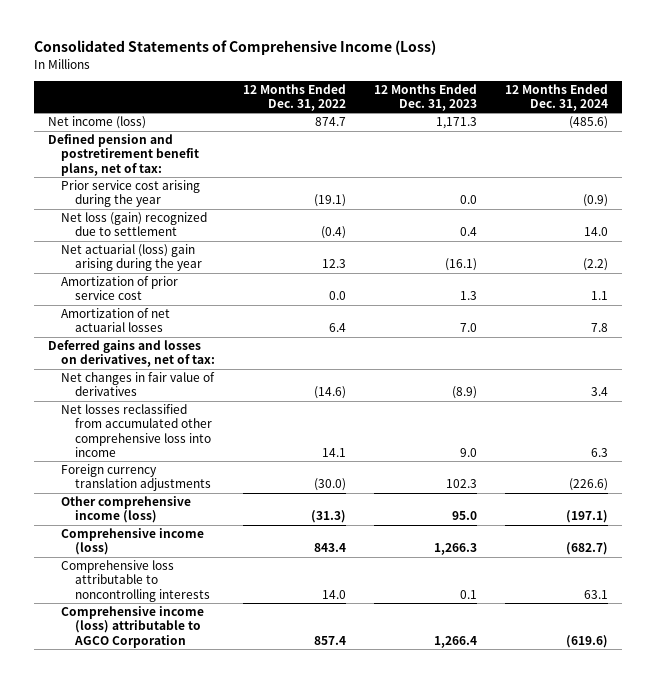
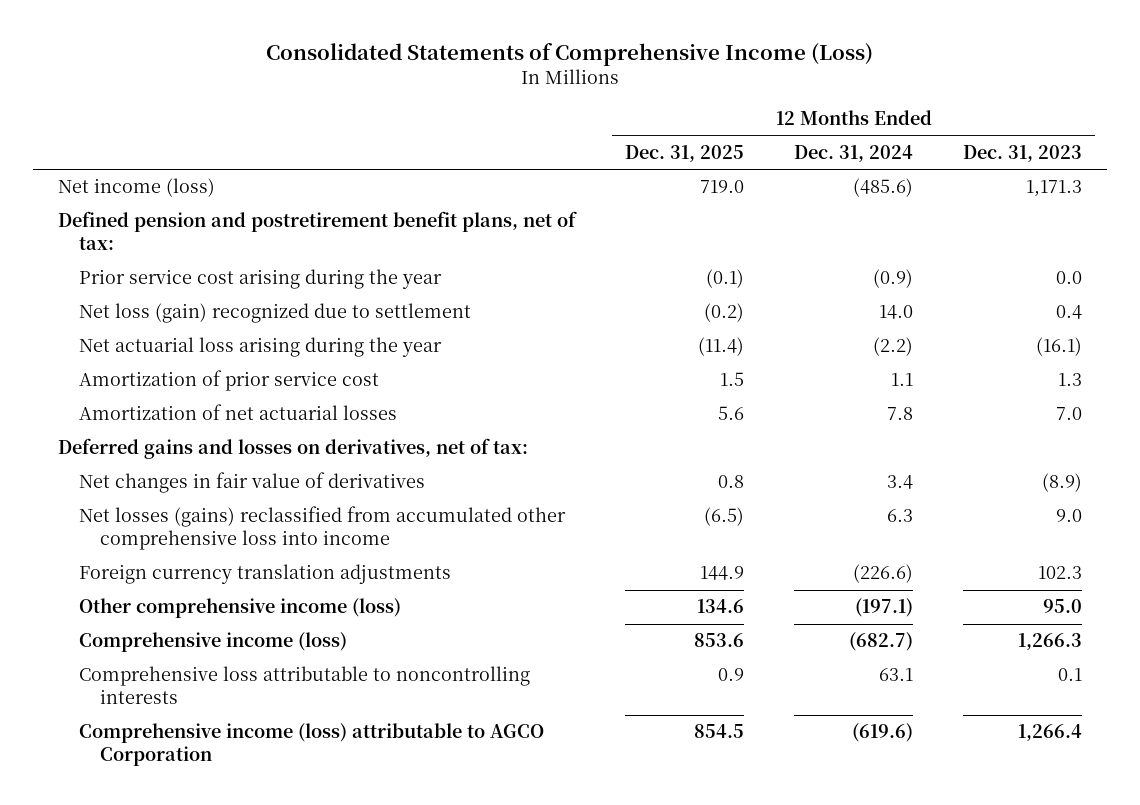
[243,83,347,112] 12 Months Ended Dec. 31, 2022 -> none
none -> [624,145,744,163] Dec. 31, 2025
[61,244,202,272] Net actuarial (loss) gain arising during the year -> [79,337,443,358] Net actuarial loss arising during the year
[61,404,212,457] Net losses reclassified from accumulated other comprehensive loss into income -> [79,506,567,551] Net losses (gains) reclassified from accumulated other comprehensive loss into income

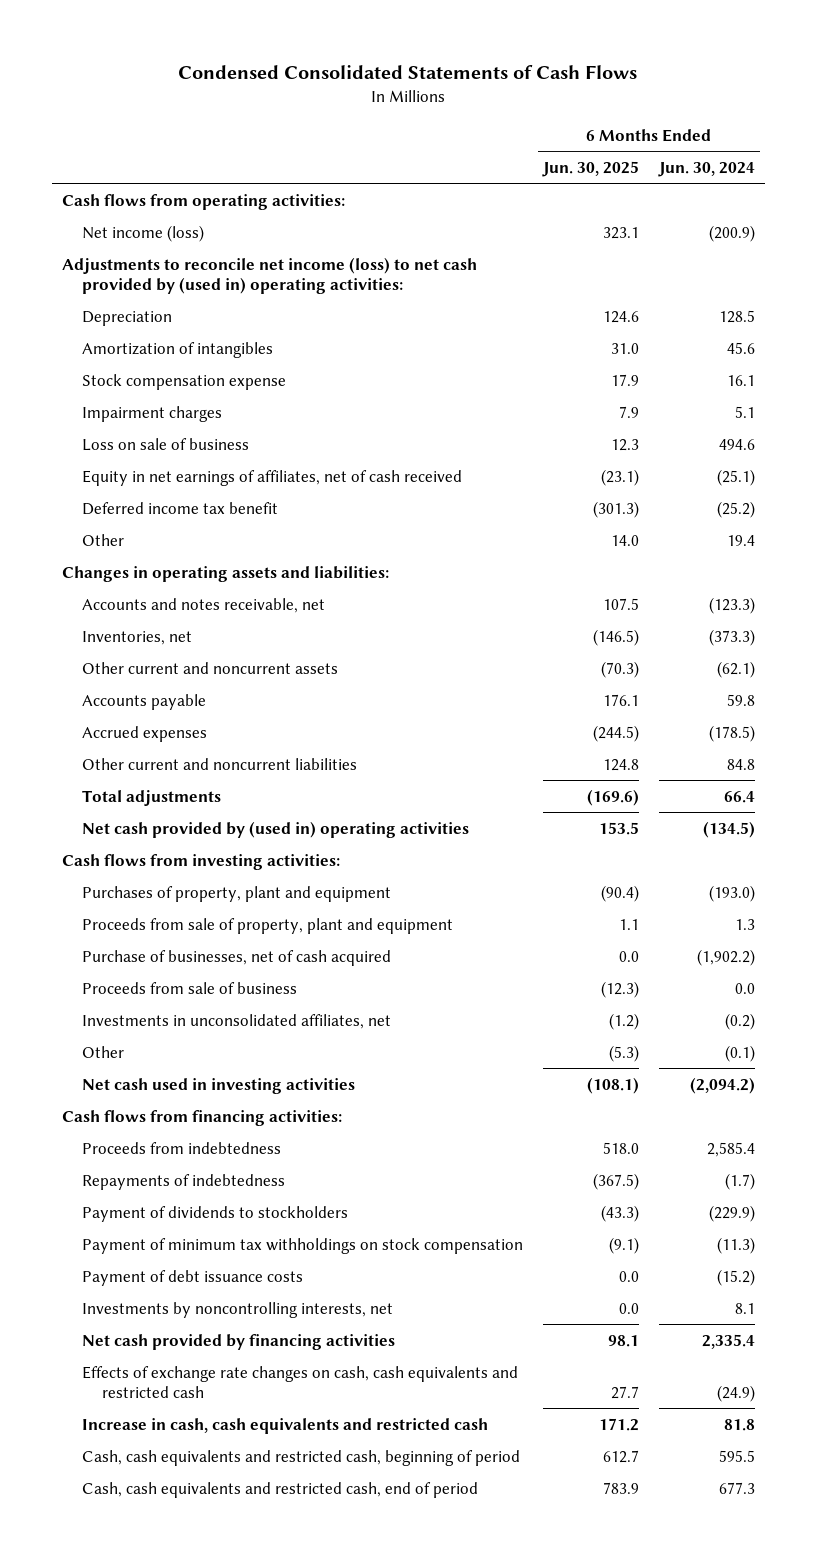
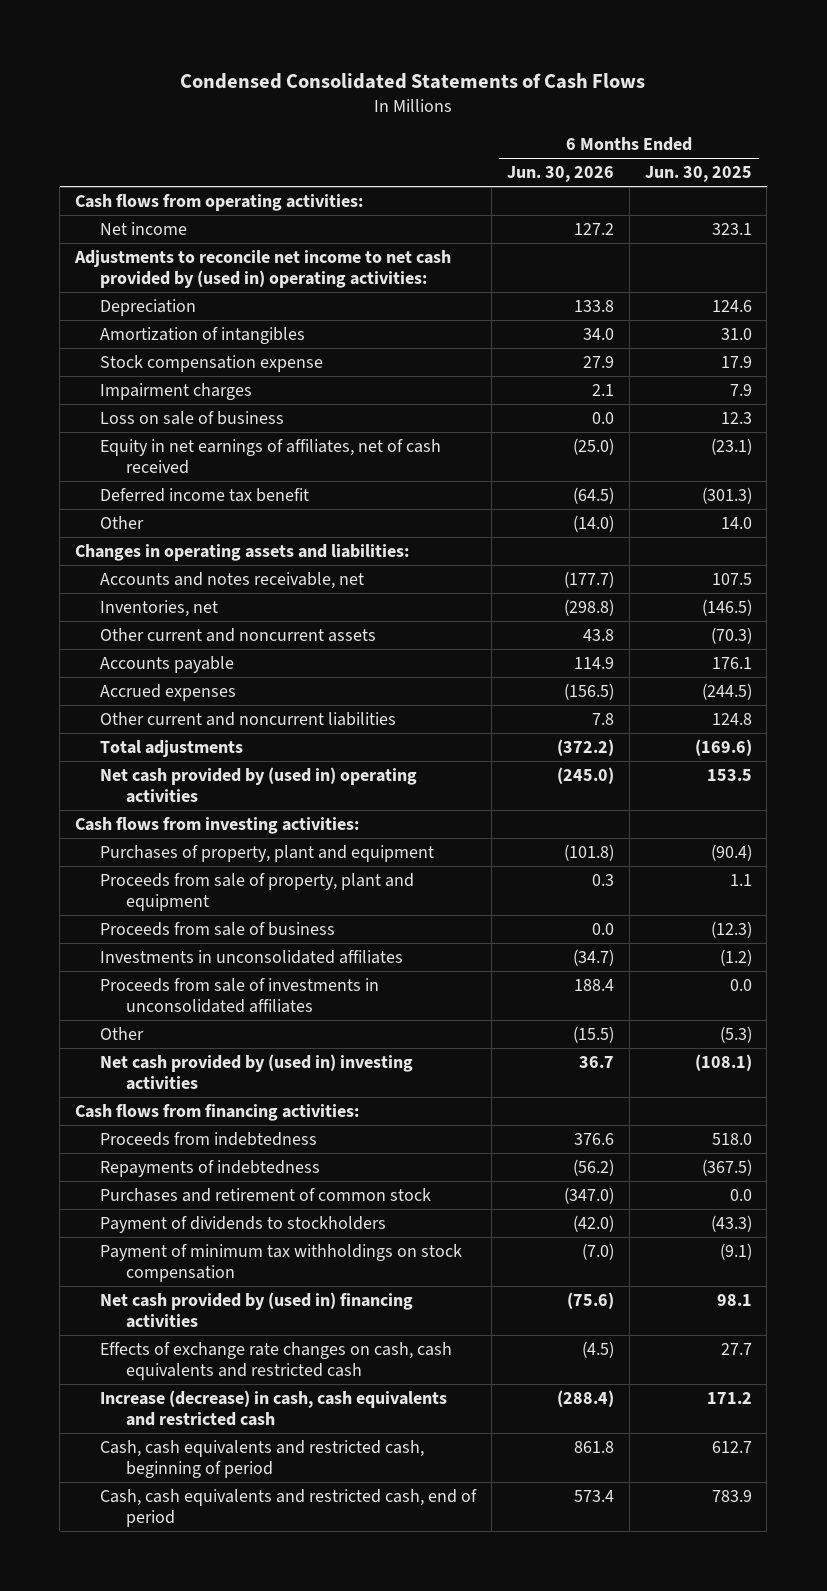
[658,161,756,177] Jun. 30, 2024 -> none
none -> [506,166,614,183] Jun. 30, 2026
[81,224,204,242] Net income (loss) -> [100,222,188,236] Net income
[61,256,477,294] Adjustments to reconcile net income (loss) to net cash provided by (used in) operating activities: -> [73,250,451,288] Adjustments to reconcile net income to net cash provided by (used in) operating activities:
[81,949,391,966] Purchase of businesses, net of cash acquired -> none
[81,1013,391,1029] Investments in unconsolidated affiliates, net -> [100,950,404,965] Investments in unconsolidated affiliates
none -> [100,978,380,1013] Proceeds from sale of investments in unconsolidated affiliates
[81,1077,355,1094] Net cash used in investing activities -> [100,1054,414,1090] Net cash provided by (used in) investing activities
none -> [100,1188,432,1203] Purchases and retirement of common stock
[81,1269,303,1286] Payment of debt issuance costs -> none
[81,1301,393,1318] Investments by noncontrolling interests, net -> none
[81,1333,395,1350] Net cash provided by financing activities -> [100,1292,414,1328] Net cash provided by (used in) financing activities
[81,1417,488,1434] Increase in cash, cash equivalents and restricted cash -> [100,1390,448,1426] Increase (decrease) in cash, cash equivalents and restricted cash

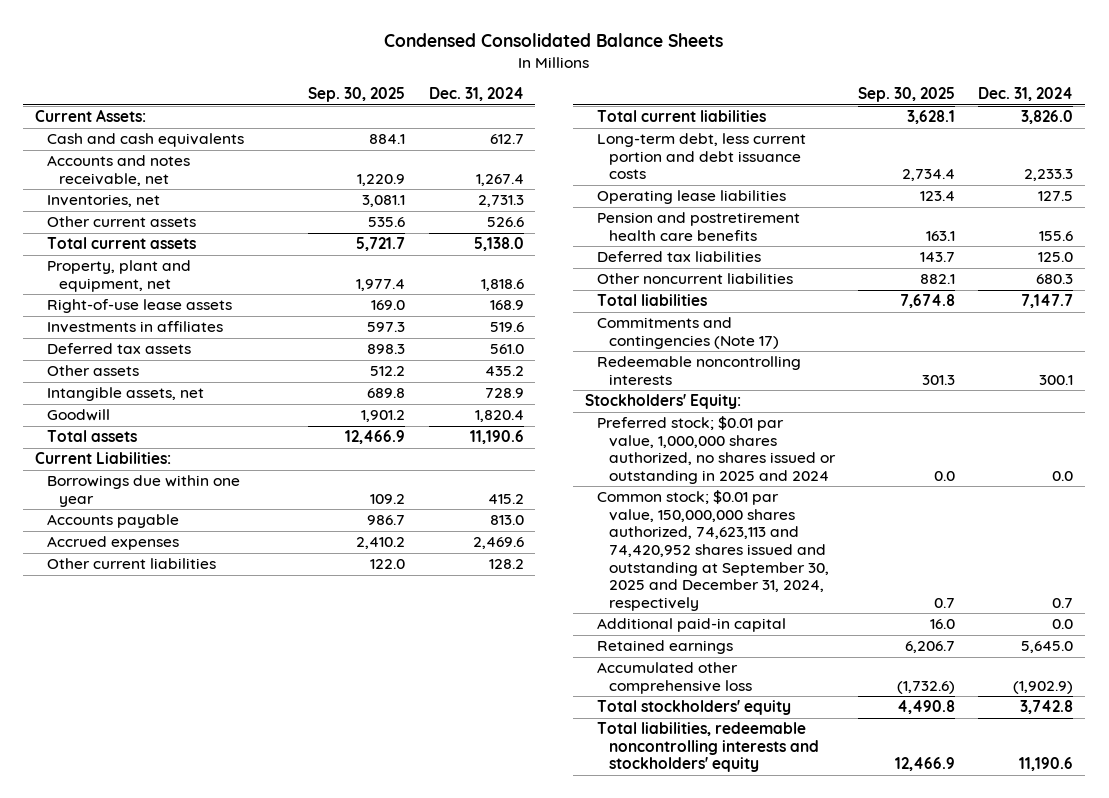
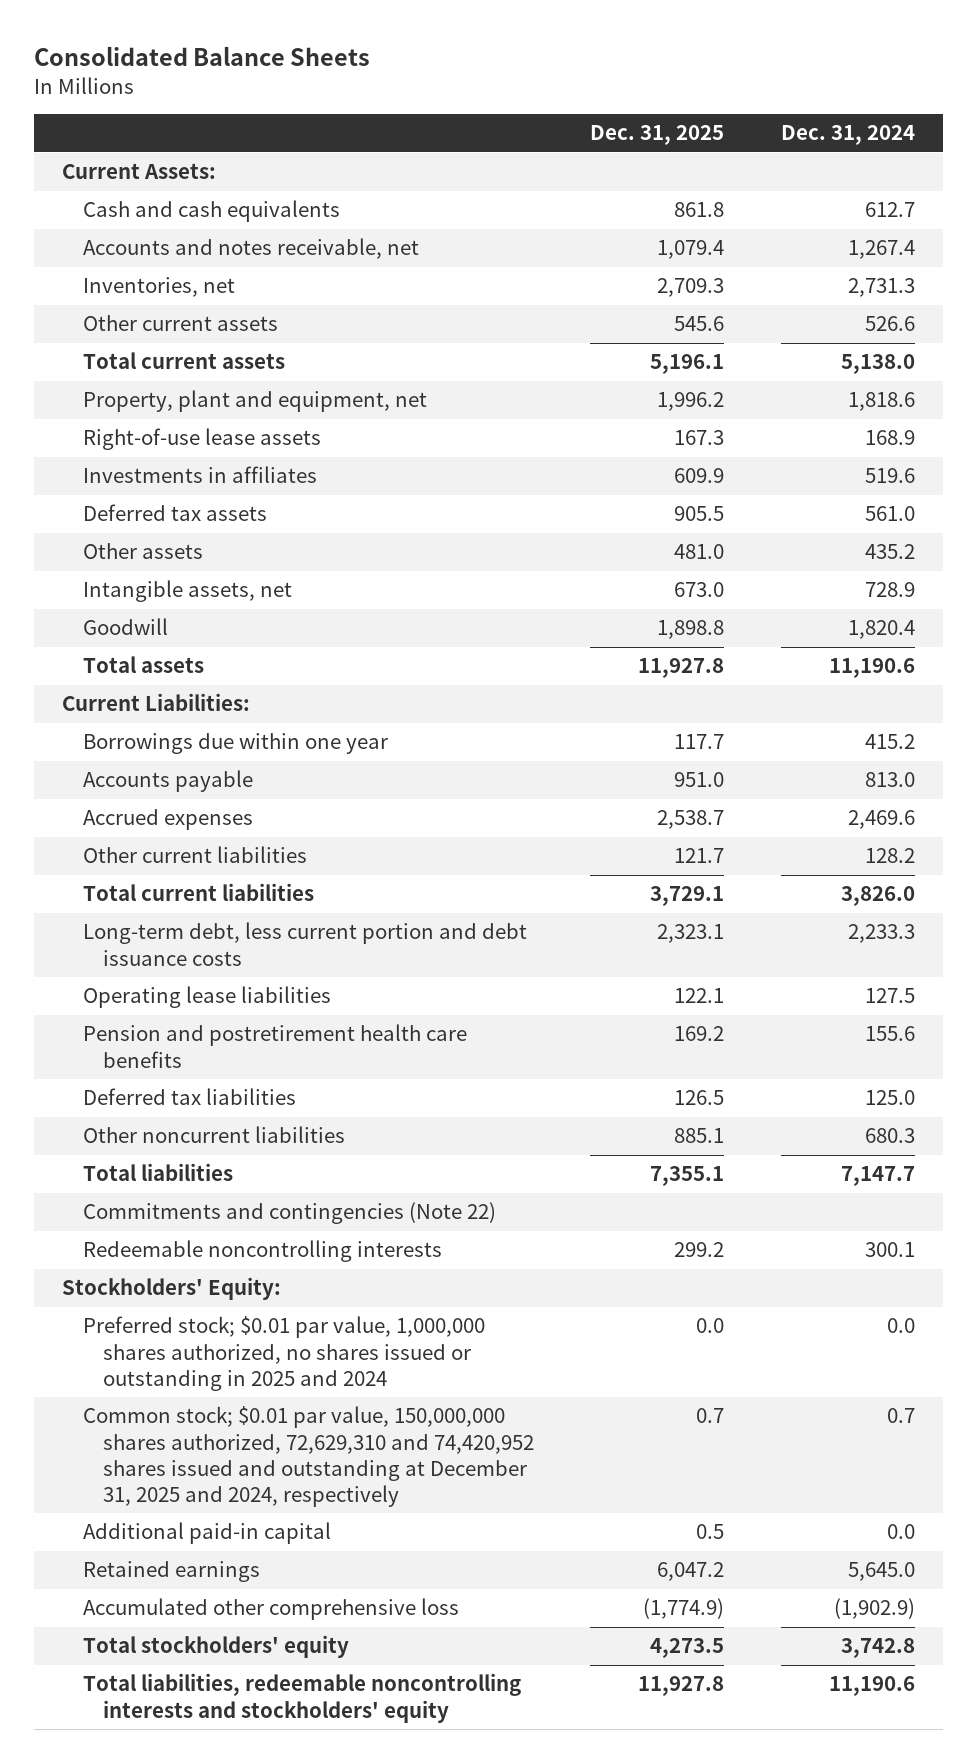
[384,33,724,48] Condensed Consolidated Balance Sheets -> [34,46,371,67] Consolidated Balance Sheets
[308,87,406,103] Sep. 30, 2025 -> none
none -> [590,125,725,146] Dec. 31, 2025
[596,317,779,349] Commitments and contingencies (Note 17) -> [82,1202,496,1225] Commitments and contingencies (Note 22)
[596,490,829,611] Common stock; $0.01 par value, 150,000,000 shares authorized, 74,623,113 and 74,420,952 shares issued and outstanding at September 30, 2025 and December 31, 2024, respectively -> [82,1406,535,1507] Common stock; $0.01 par value, 150,000,000 shares authorized, 72,629,310 and 74,420,952 shares issued and outstanding at December 31, 2025 and 2024, respectively

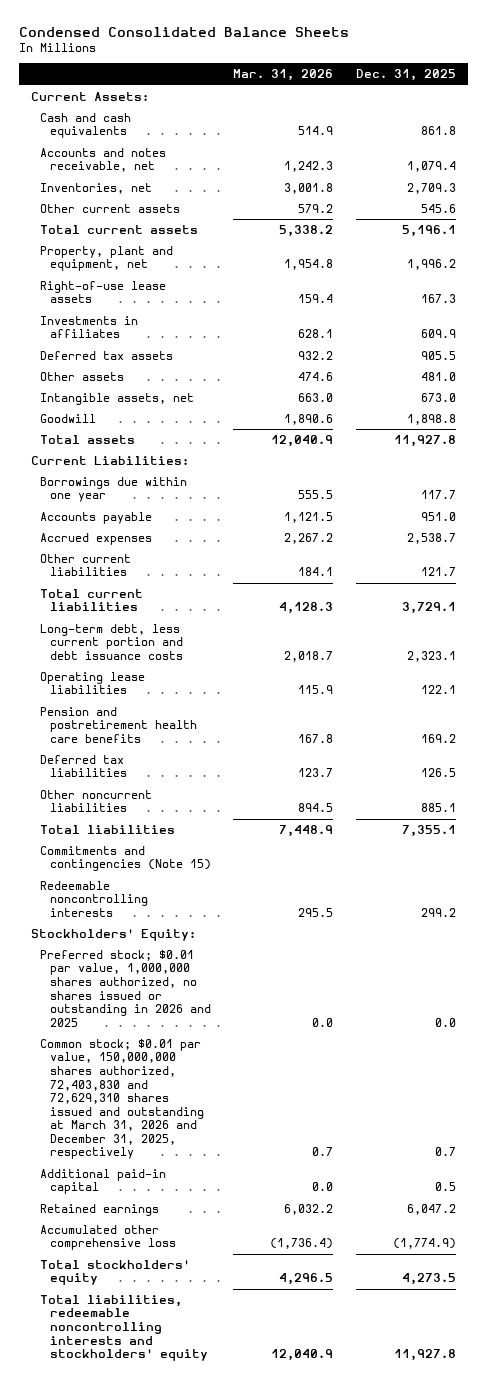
[34,46,371,67] Consolidated Balance Sheets -> [19,26,350,37] Condensed Consolidated Balance Sheets
[780,125,915,146] Dec. 31, 2024 -> none
none -> [233,69,334,82] Mar. 31, 2026
[82,1202,496,1225] Commitments and contingencies (Note 22) -> [40,845,211,872] Commitments and contingencies (Note 15)
[82,1316,485,1391] Preferred stock; $0.01 par value, 1,000,000 shares authorized, no shares issued or outstanding in 2025 and 2024 -> [40,949,211,1027] Preferred stock; $0.01 par value, 1,000,000 shares authorized, no shares issued or outstanding in 2026 and 2025
[82,1406,535,1507] Common stock; $0.01 par value, 150,000,000 shares authorized, 72,629,310 and 74,420,952 shares issued and outstanding at December 31, 2025 and 2024, respectively -> [40,1038,204,1160] Common stock; $0.01 par value, 150,000,000 shares authorized, 72,403,830 and 72,629,310 shares issued and outstanding at March 31, 2026 and December 31, 2025, respectively

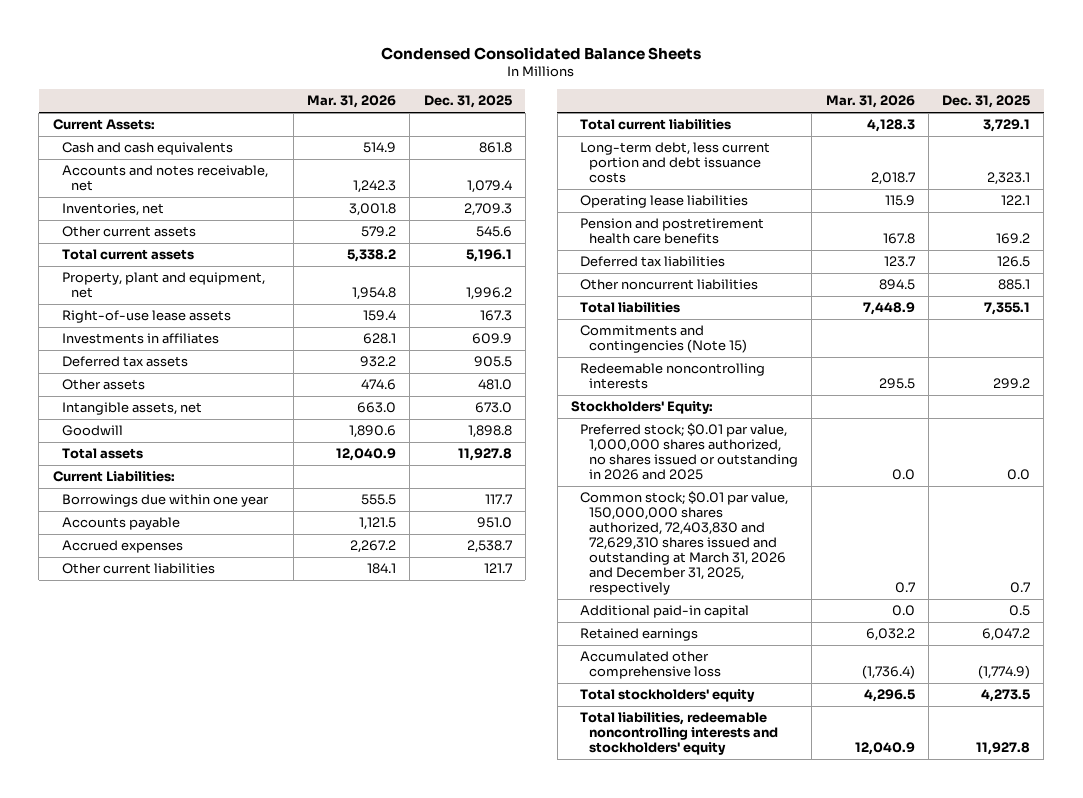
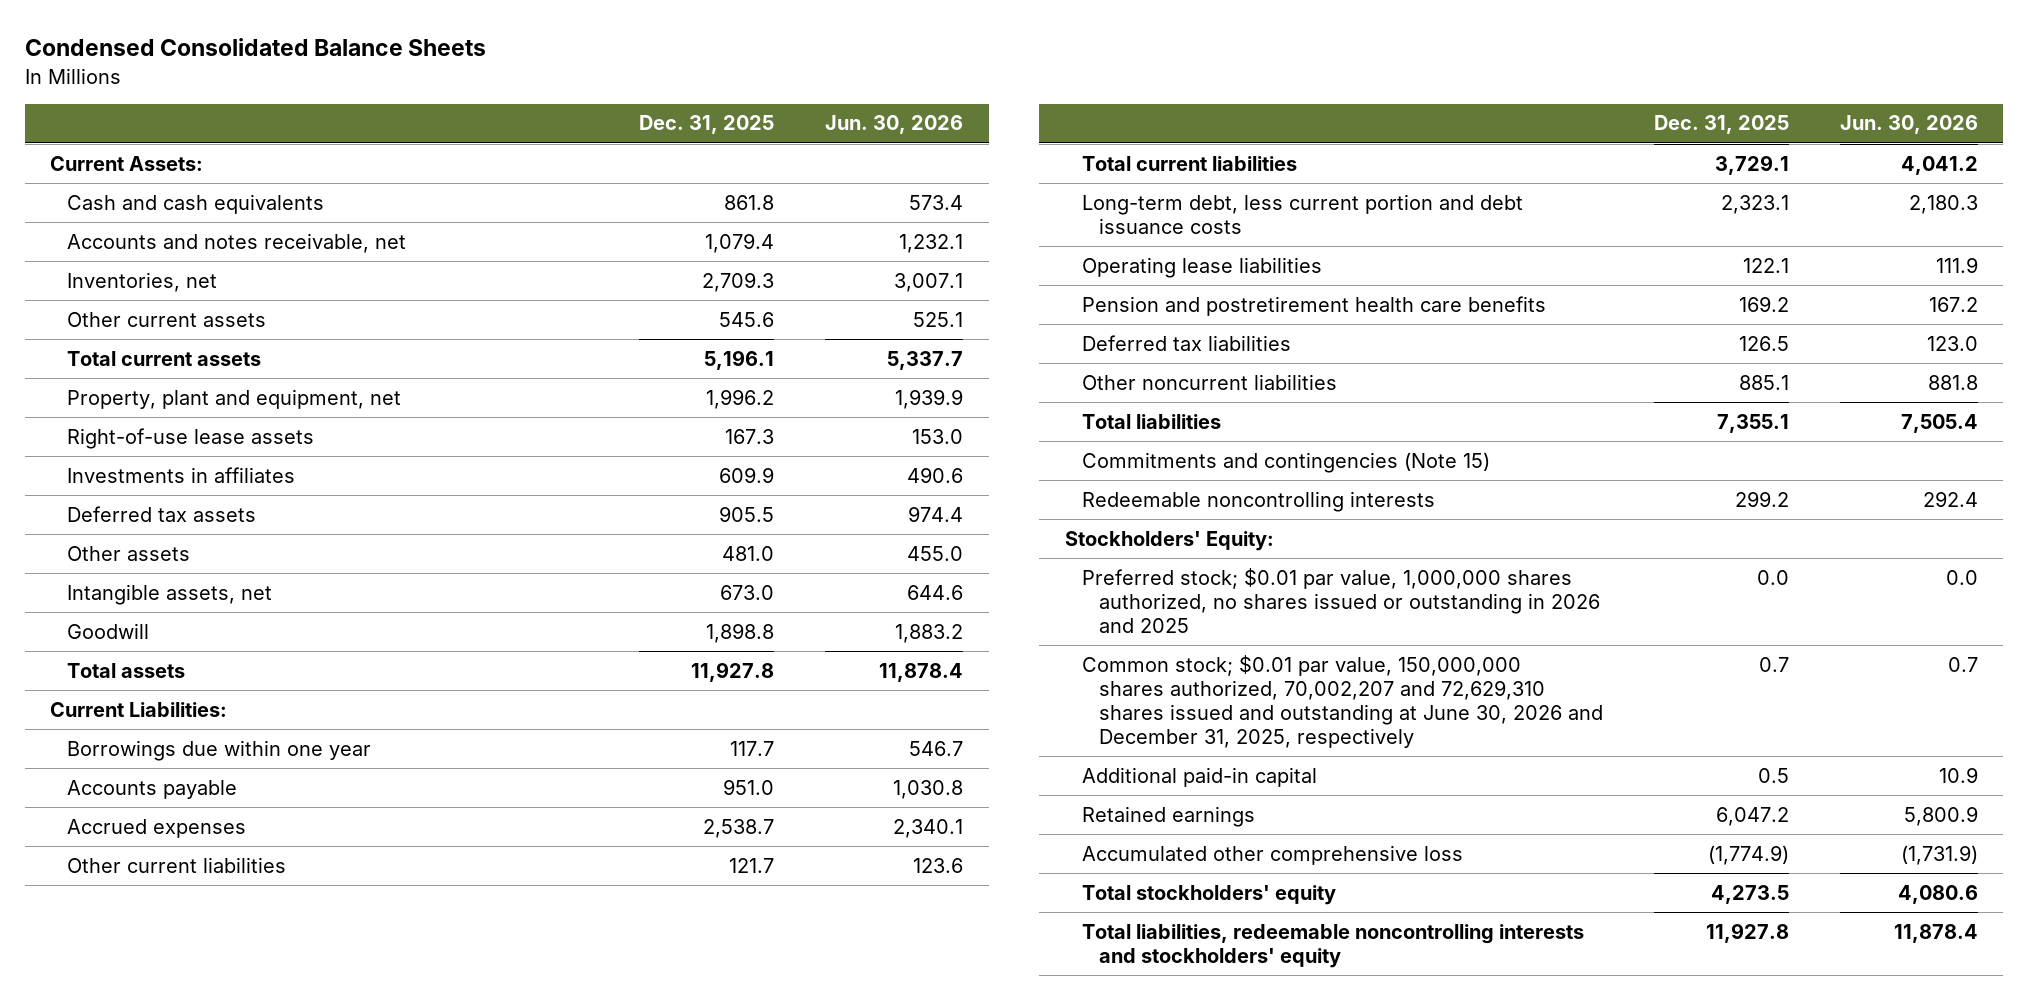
[307,95,397,109] Mar. 31, 2026 -> none
none -> [825,115,964,135] Jun. 30, 2026
[580,491,789,596] Common stock; $0.01 par value, 150,000,000 shares authorized, 72,403,830 and 72,629,310 shares issued and outstanding at March 31, 2026 and December 31, 2025, respectively -> [1081,654,1603,749] Common stock; $0.01 par value, 150,000,000 shares authorized, 70,002,207 and 72,629,310 shares issued and outstanding at June 30, 2026 and December 31, 2025, respectively

